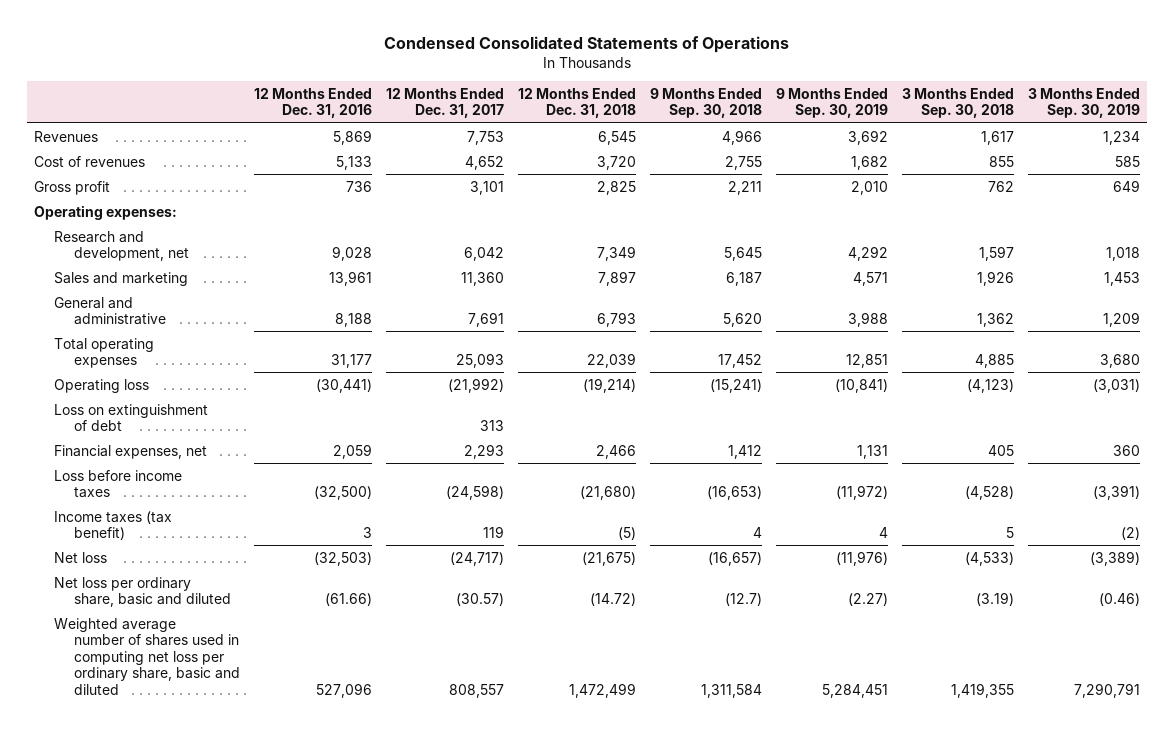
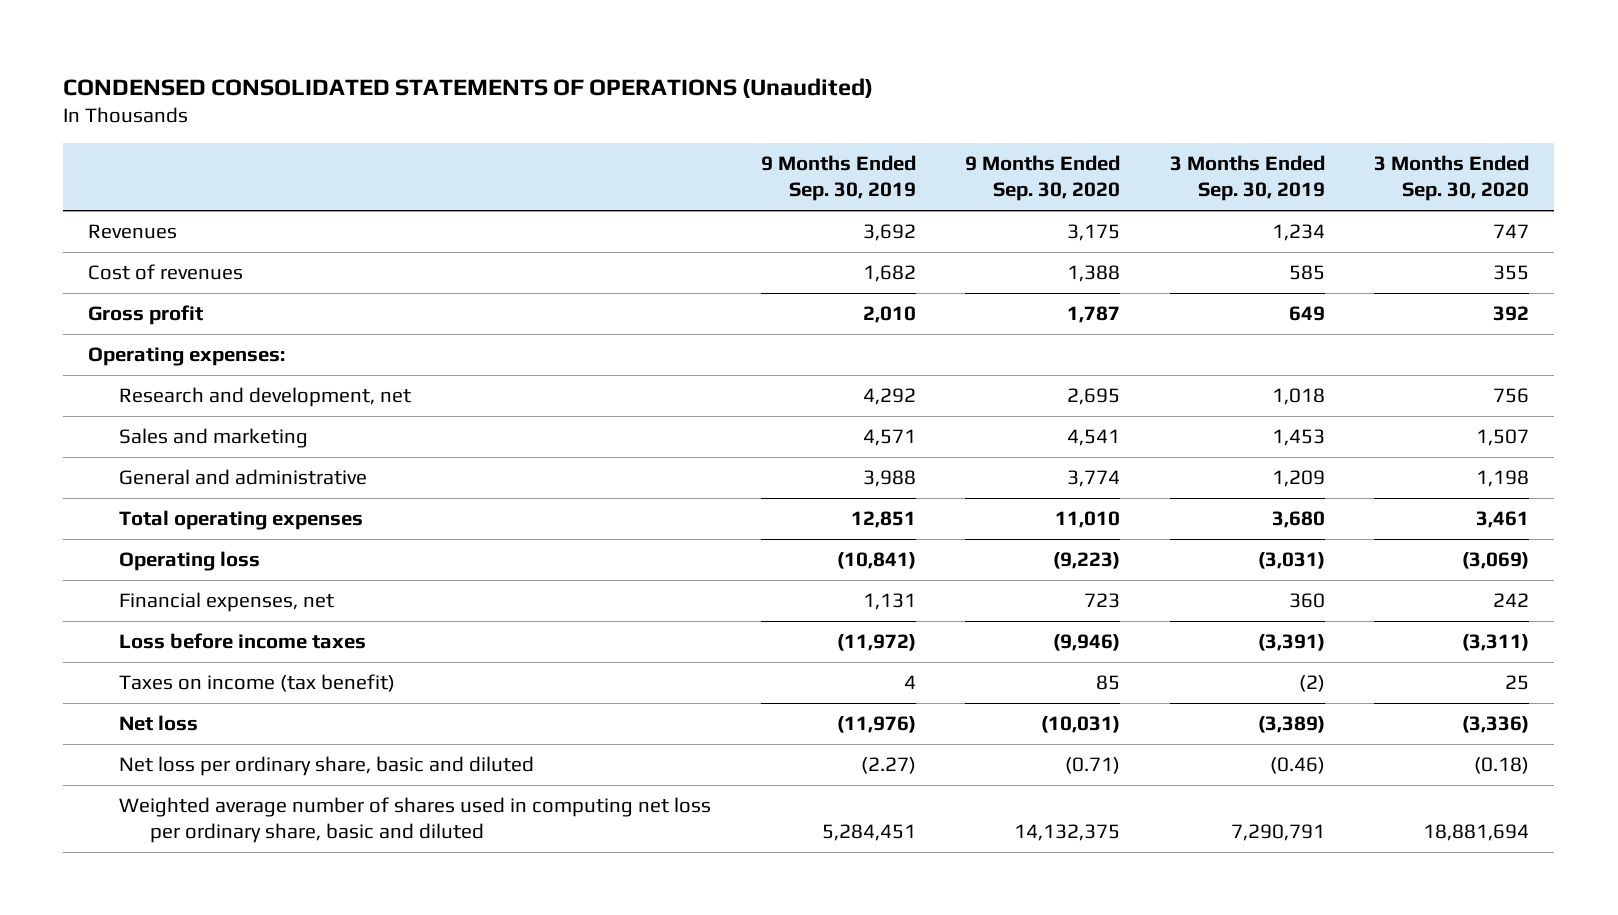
[384,35,790,53] Condensed Consolidated Statements of Operations -> [63,77,874,98] CONDENSED CONSOLIDATED STATEMENTS OF OPERATIONS (Unaudited)
[253,87,372,119] 12 Months Ended Dec. 31, 2016 -> none
[385,87,504,119] 12 Months Ended Dec. 31, 2017 -> none
[518,87,637,119] 12 Months Ended Dec. 31, 2018 -> none
[650,87,763,119] 9 Months Ended Sep. 30, 2018 -> none
[902,87,1015,119] 3 Months Ended Sep. 30, 2018 -> none
none -> [965,155,1121,202] 9 Months Ended Sep. 30, 2020
none -> [1374,155,1530,202] 3 Months Ended Sep. 30, 2020
[54,403,209,432] Loss on extinguishment of debt -> none
[54,510,173,541] Income taxes (tax benefit) -> [118,674,395,693] Taxes on income (tax benefit)

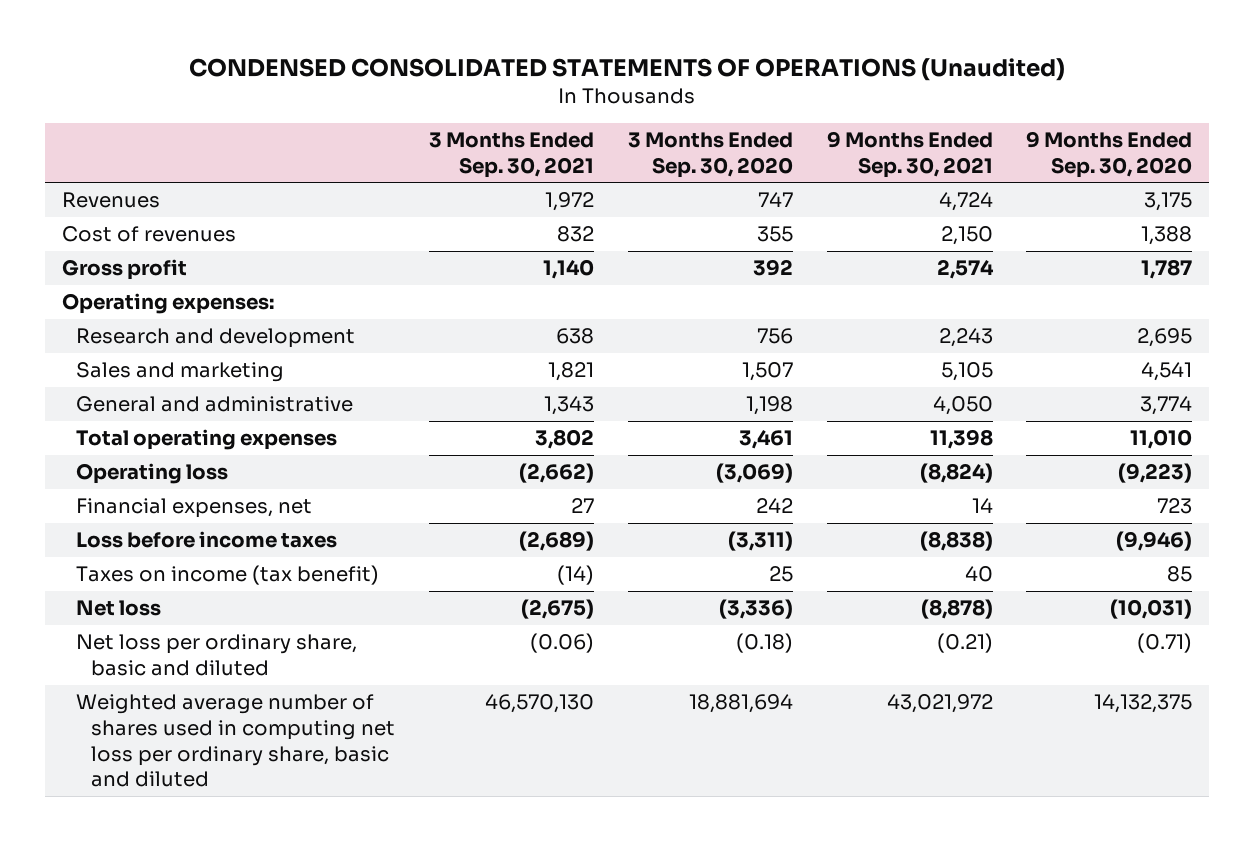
[760,155,916,202] 9 Months Ended Sep. 30, 2019 -> none
[1169,155,1325,202] 3 Months Ended Sep. 30, 2019 -> none
none -> [428,131,594,178] 3 Months Ended Sep. 30, 2021
none -> [826,130,993,178] 9 Months Ended Sep. 30, 2021
[118,387,411,408] Research and development, net -> [76,328,356,349] Research and development

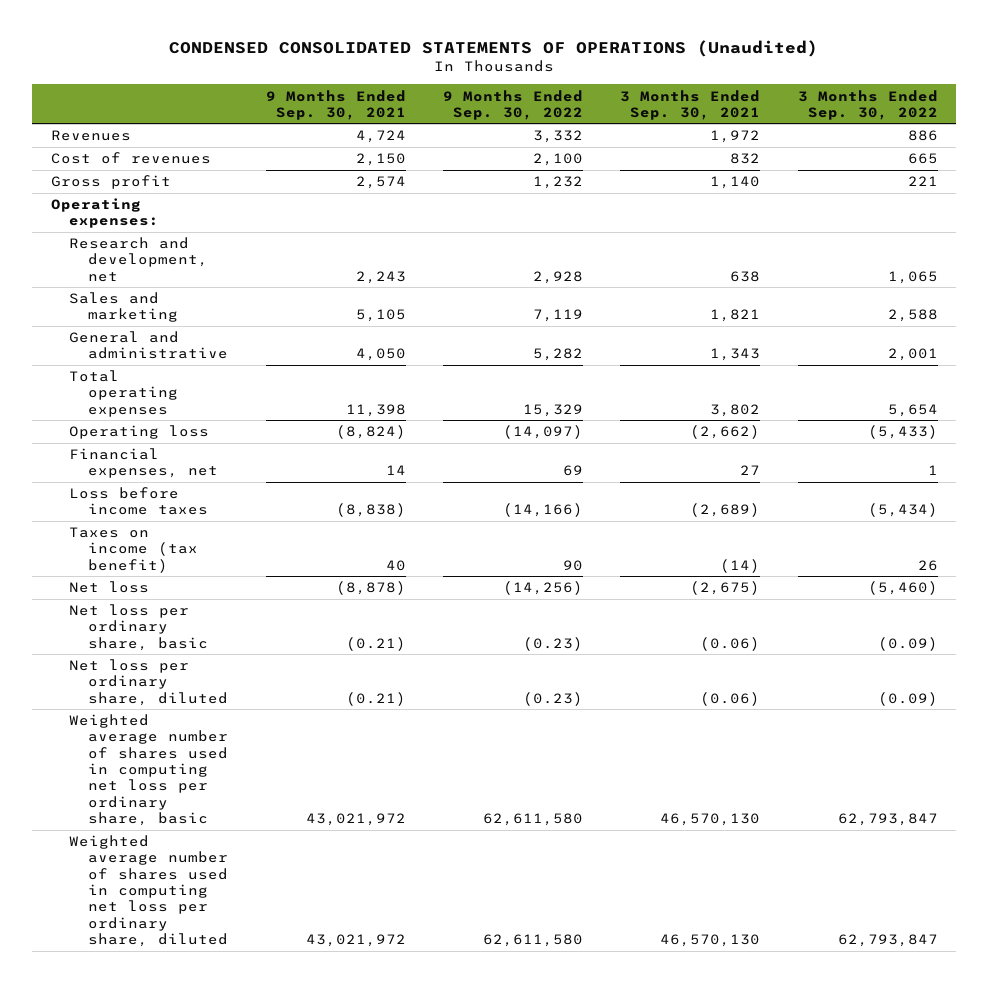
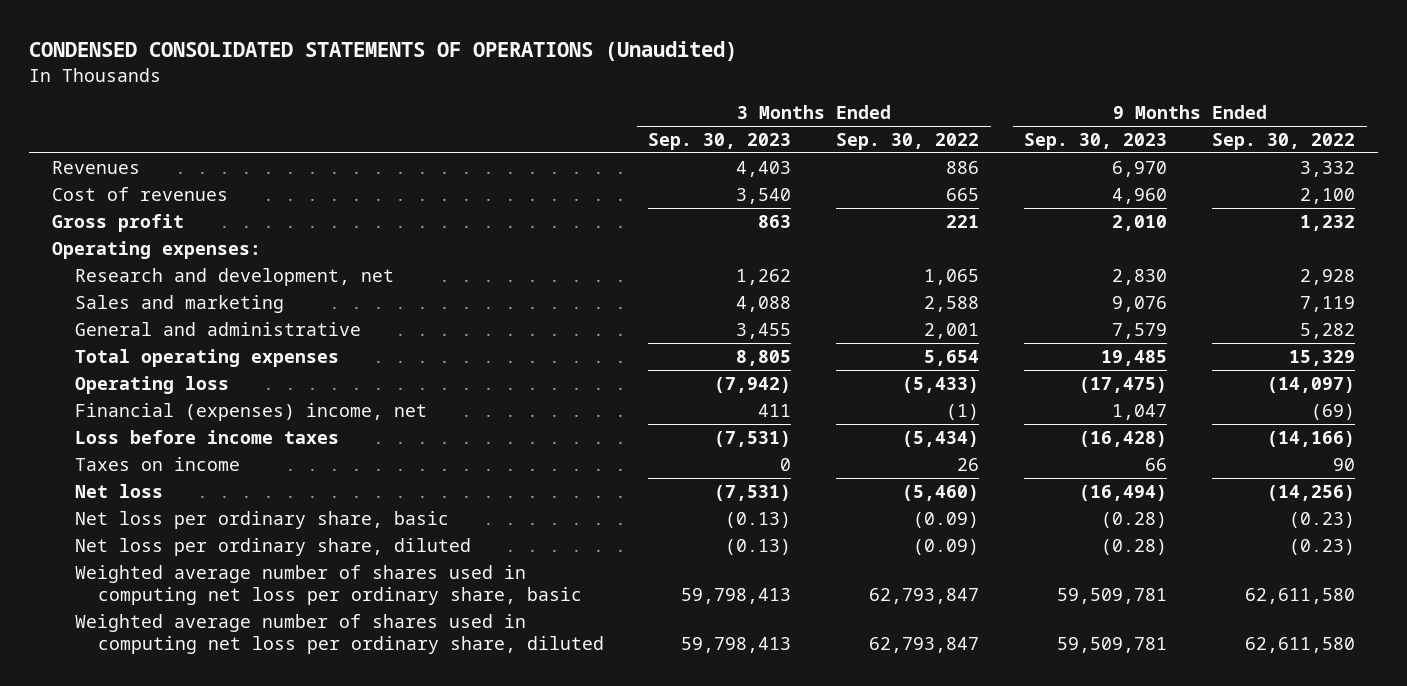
[265,89,406,120] 9 Months Ended Sep. 30, 2021 -> none
[620,89,761,120] 3 Months Ended Sep. 30, 2021 -> none
none -> [648,133,792,151] Sep. 30, 2023
none -> [1024,133,1168,151] Sep. 30, 2023
[69,448,219,479] Financial expenses, net -> [74,402,427,421] Financial (expenses) income, net
[562,465,583,477] 69 -> [1311,403,1356,420] (69)
[927,465,938,476] 1 -> [946,403,980,420] (1)
[69,527,199,573] Taxes on income (tax benefit) -> [74,456,240,471] Taxes on income

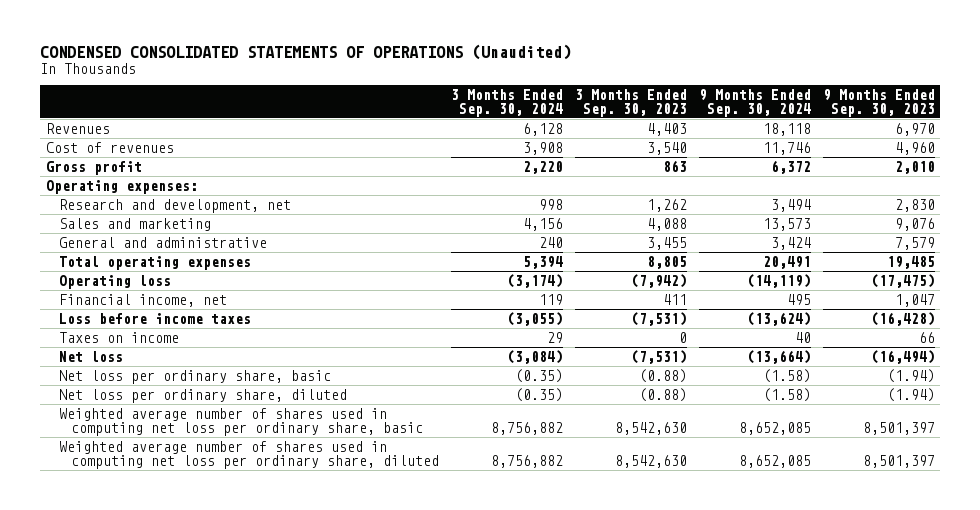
[836,133,980,151] Sep. 30, 2022 -> none
[1212,133,1356,151] Sep. 30, 2022 -> none
none -> [451,88,564,117] 3 Months Ended Sep. 30, 2024
none -> [698,88,811,117] 9 Months Ended Sep. 30, 2024
[74,402,427,421] Financial (expenses) income, net -> [58,293,227,307] Financial income, net
[725,511,792,528] (0.13) -> [638,368,687,383] (0.88)
[1101,511,1168,528] (0.28) -> [886,368,935,383] (1.94)
[725,538,792,555] (0.13) -> [638,387,687,402] (0.88)
[1101,538,1168,555] (0.28) -> [886,387,935,402] (1.94)
[681,587,792,604] 59,798,413 -> [614,421,687,435] 8,542,630
[1057,587,1168,604] 59,509,781 -> [862,421,935,435] 8,501,397
[681,636,792,653] 59,798,413 -> [614,454,687,468] 8,542,630
[1057,636,1168,653] 59,509,781 -> [862,454,935,468] 8,501,397

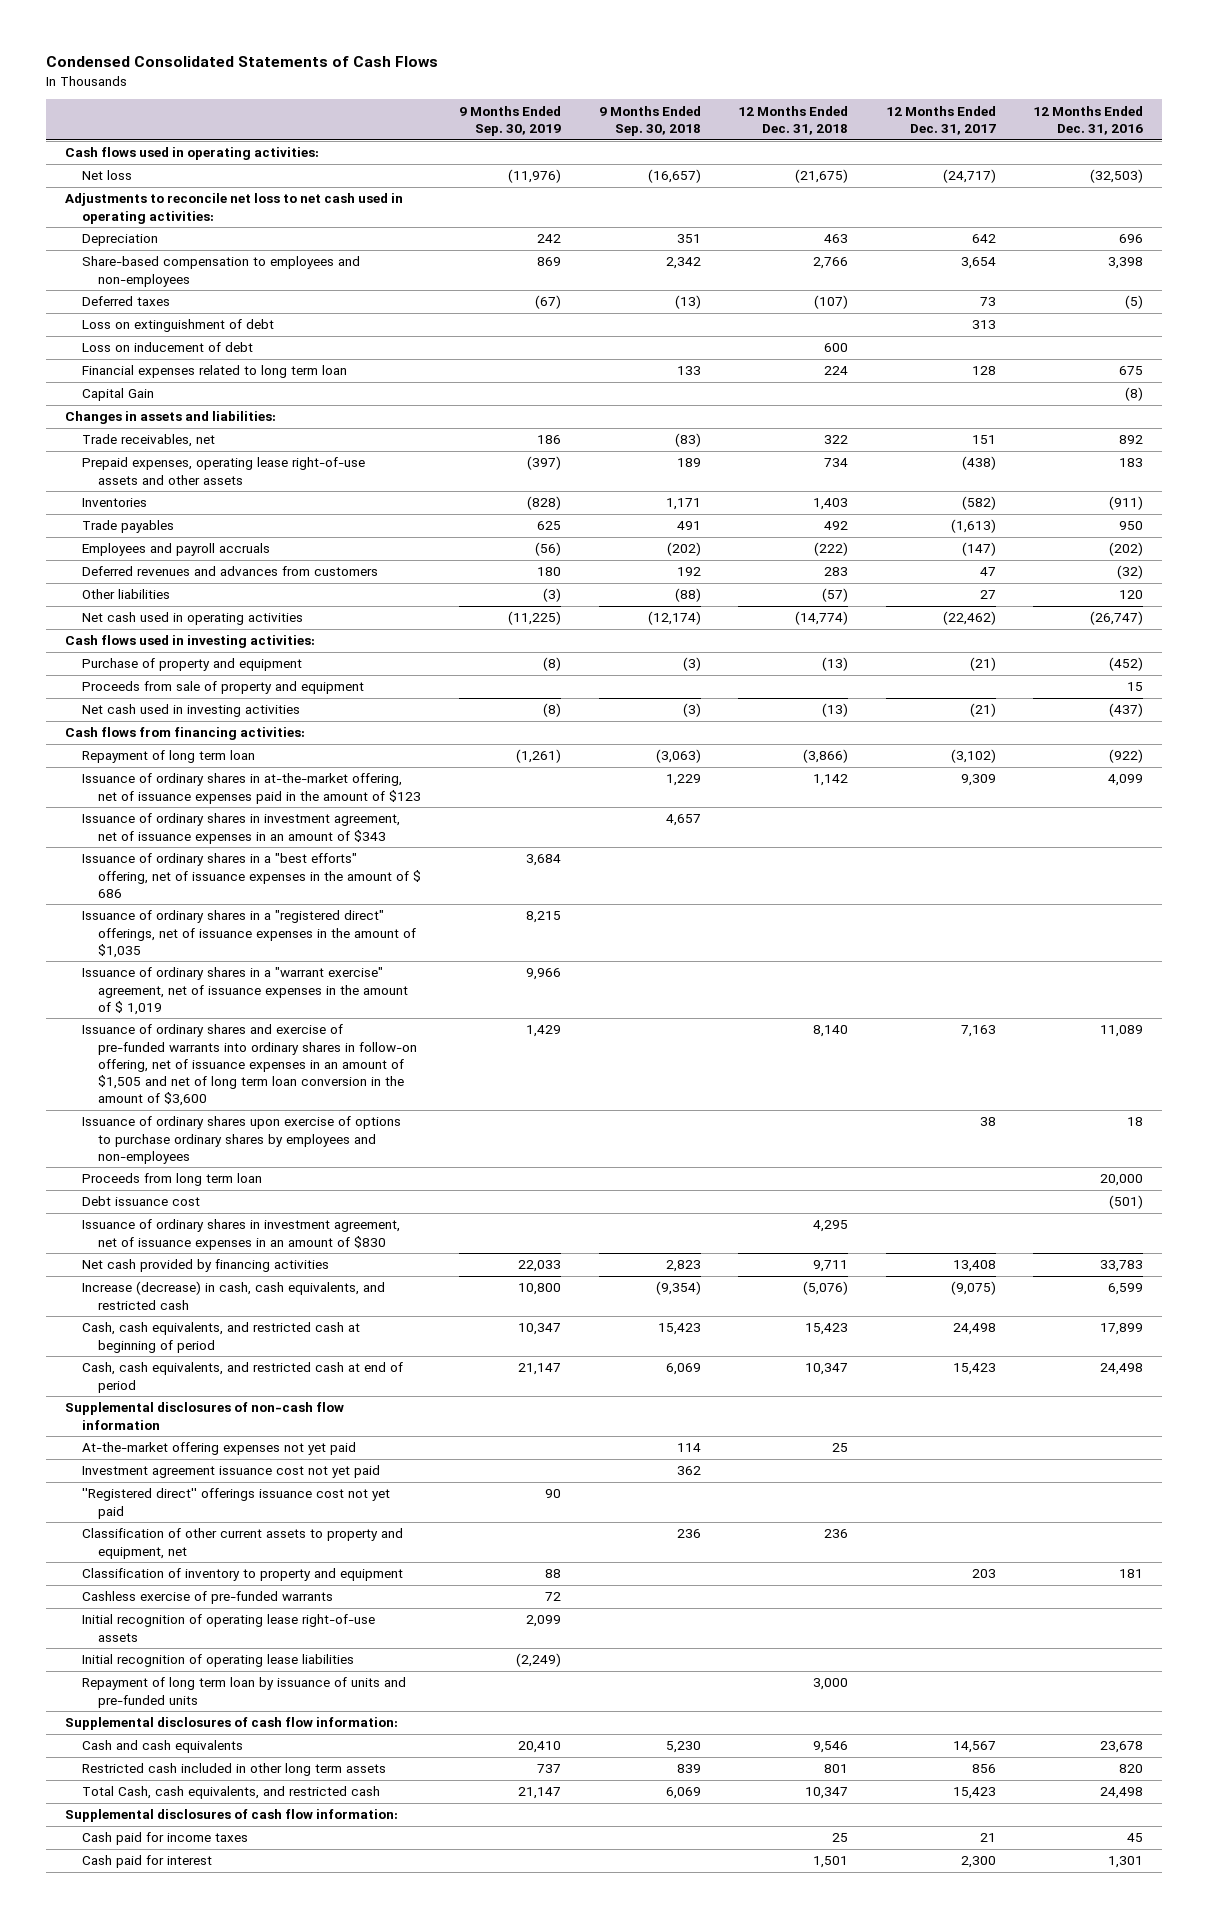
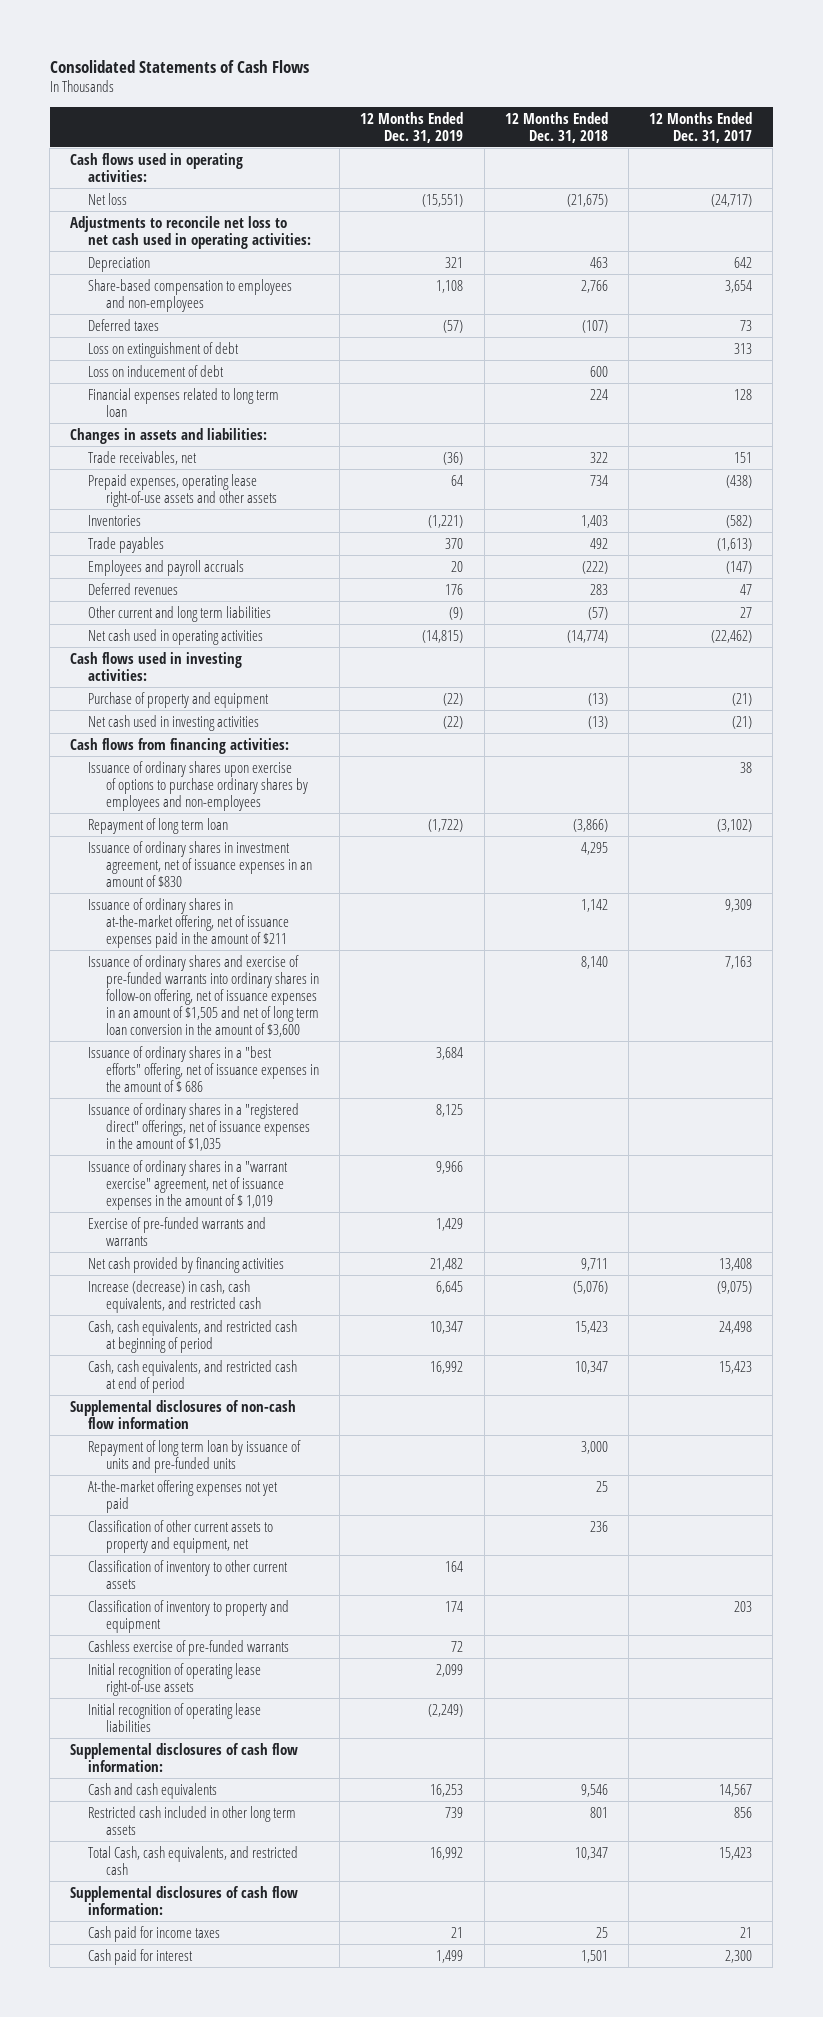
[46,56,439,68] Condensed Consolidated Statements of Cash Flows -> [49,59,309,73] Consolidated Statements of Cash Flows
[458,105,561,136] 9 Months Ended Sep. 30, 2019 -> none
[598,105,701,136] 9 Months Ended Sep. 30, 2018 -> none
[1033,105,1144,135] 12 Months Ended Dec. 31, 2016 -> none
none -> [360,111,464,143] 12 Months Ended Dec. 31, 2019
[81,388,154,402] Capital Gain -> none
[81,566,378,577] Deferred revenues and advances from customers -> [88,582,179,595] Deferred revenues
[81,589,170,600] Other liabilities -> [88,605,272,622] Other current and long term liabilities
[81,681,364,695] Proceeds from sale of property and equipment -> none
[81,1116,401,1164] Issuance of ordinary shares upon exercise of options to purchase ordinary shares by employees and non-employees -> [88,760,309,811] Issuance of ordinary shares upon exercise of options to purchase ordinary shares by employees and non-employees
[81,813,400,844] Issuance of ordinary shares in investment agreement, net of issuance expenses in an amount of $343 -> none
[81,1219,400,1250] Issuance of ordinary shares in investment agreement, net of issuance expenses in an amount of $830 -> [88,840,313,887] Issuance of ordinary shares in investment agreement, net of issuance expenses in an amount of $830
[81,773,422,804] Issuance of ordinary shares in at-the-market offering, net of issuance expenses paid in the amount of $123 -> [88,897,290,948] Issuance of ordinary shares in at-the-market offering, net of issuance expenses paid in the amount of $211
[81,1024,418,1107] Issuance of ordinary shares and exercise of pre-funded warrants into ordinary shares in follow-on offering, net of issuance expenses in an amount of $1,505 and net of long term loan conversion in the amount of $3,600 -> [88,954,320,1038] Issuance of ordinary shares and exercise of pre-funded warrants into ordinary shares in follow-on offering, net of issuance expenses in an amount of $1,505 and net of long term loan conversion in the amount of $3,600
[81,1173,262,1187] Proceeds from long term loan -> none
[81,1196,200,1207] Debt issuance cost -> none
none -> [88,1216,267,1246] Exercise of pre-funded warrants and warrants
[81,1677,406,1708] Repayment of long term loan by issuance of units and pre-funded units -> [88,1439,302,1473] Repayment of long term loan by issuance of units and pre-funded units
[81,1465,380,1479] Investment agreement issuance cost not yet paid -> none
[81,1488,390,1519] ''Registered direct'' offerings issuance cost not yet paid -> none
none -> [88,1559,289,1589] Classification of inventory to other current assets

